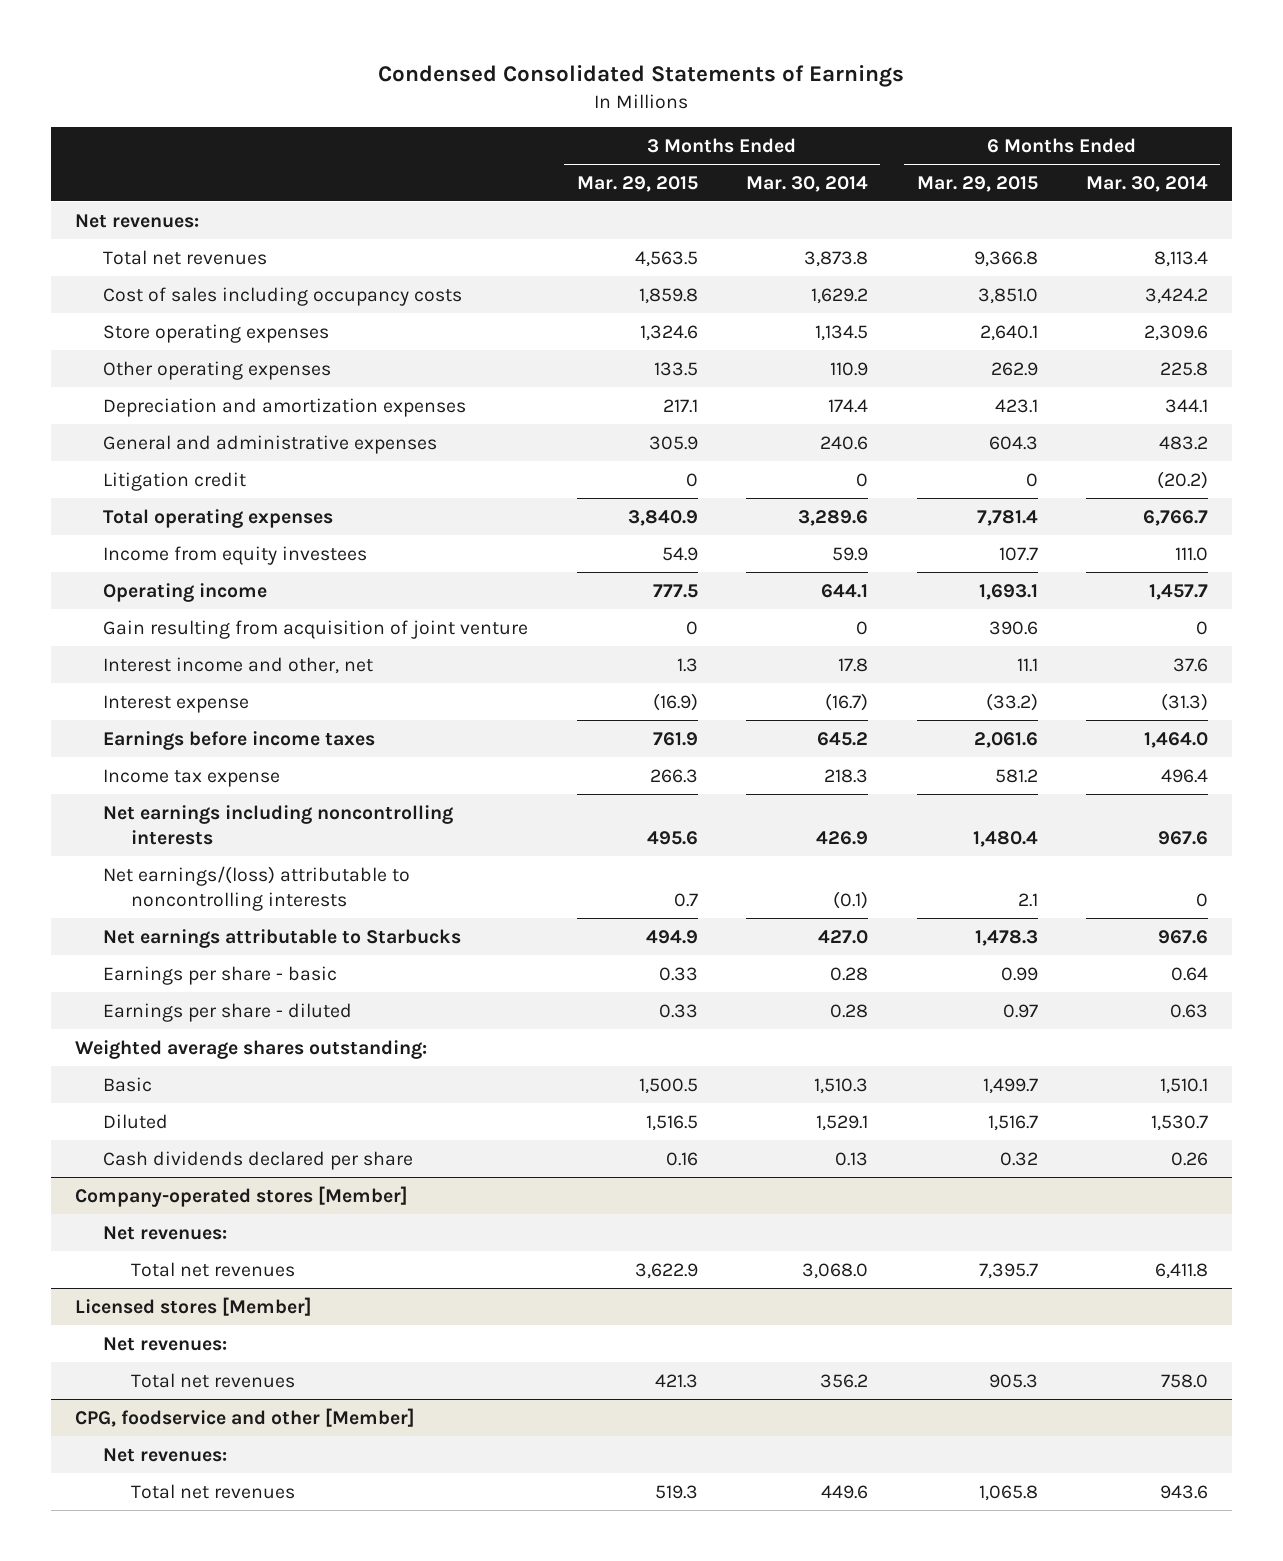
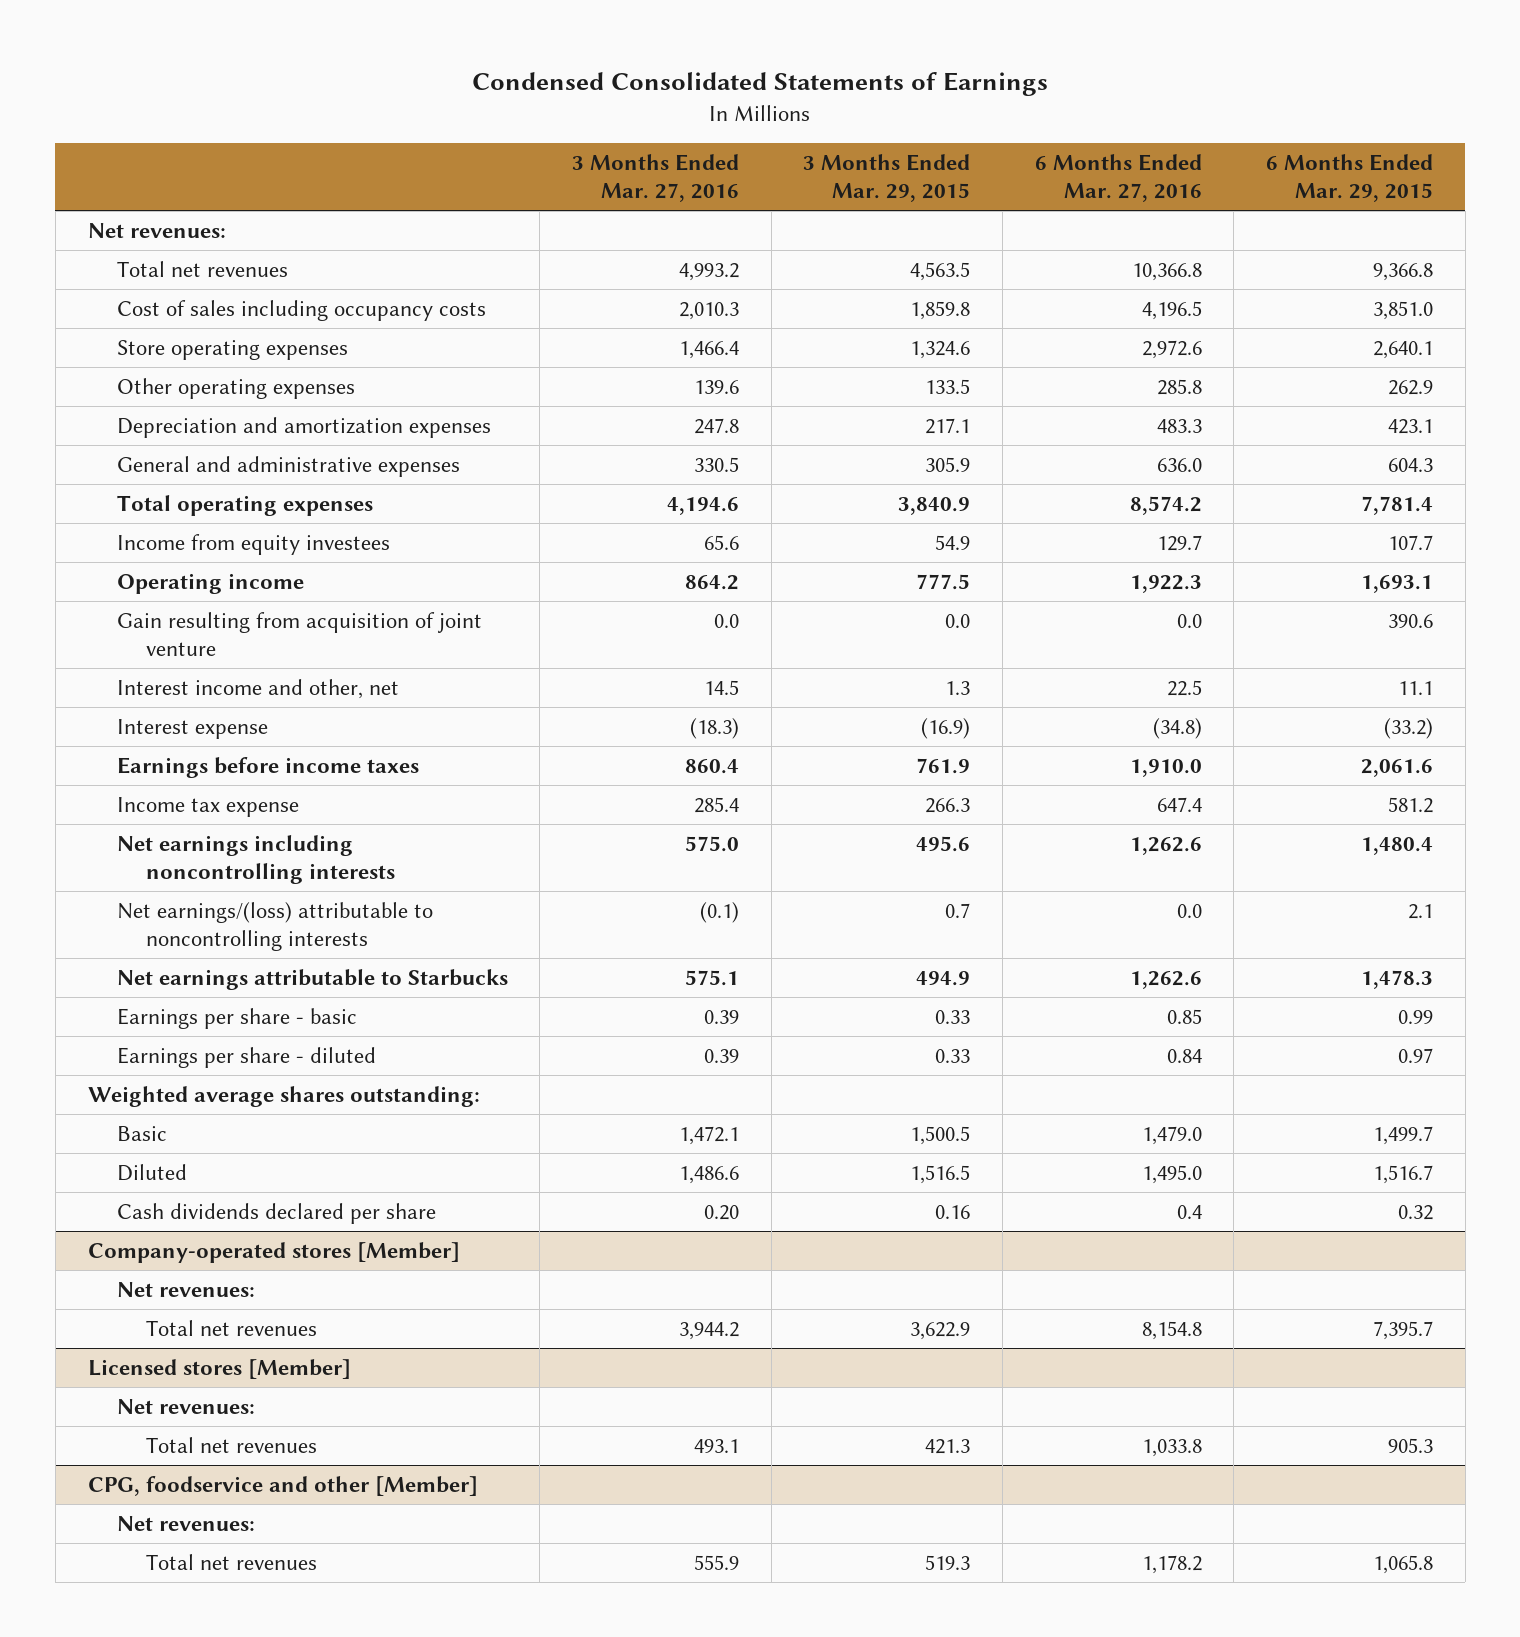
[746,175,869,192] Mar. 30, 2014 -> none
[1086,175,1209,192] Mar. 30, 2014 -> none
none -> [571,153,739,202] 3 Months Ended Mar. 27, 2016
none -> [1034,153,1202,202] 6 Months Ended Mar. 27, 2016
[103,471,247,491] Litigation credit -> none
[685,620,698,635] 0 -> [945,613,971,628] 0.0

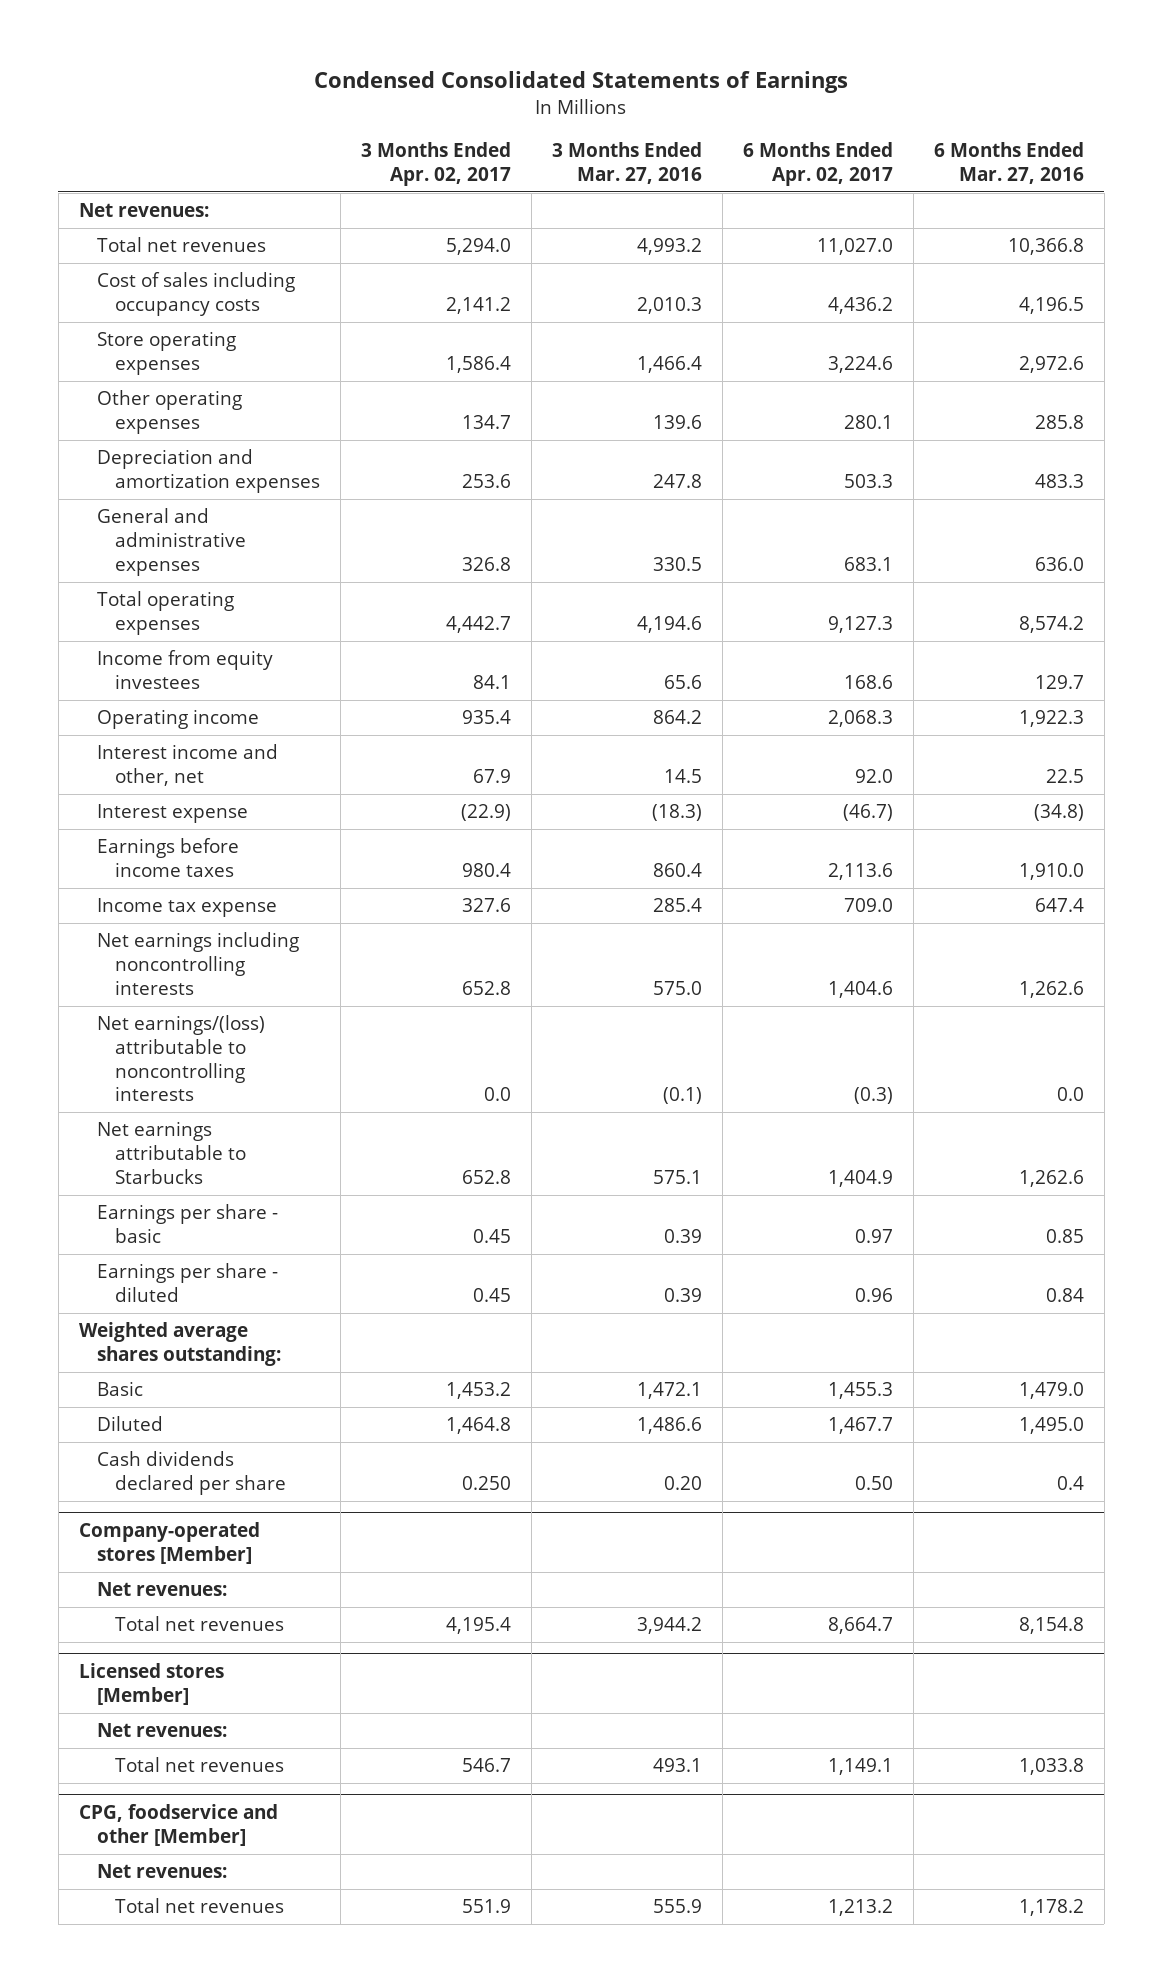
[803,153,971,202] 3 Months Ended Mar. 29, 2015 -> none
[1265,153,1433,202] 6 Months Ended Mar. 29, 2015 -> none
none -> [361,142,512,186] 3 Months Ended Apr. 02, 2017
none -> [742,142,893,186] 6 Months Ended Apr. 02, 2017
[116,611,482,656] Gain resulting from acquisition of joint venture -> none

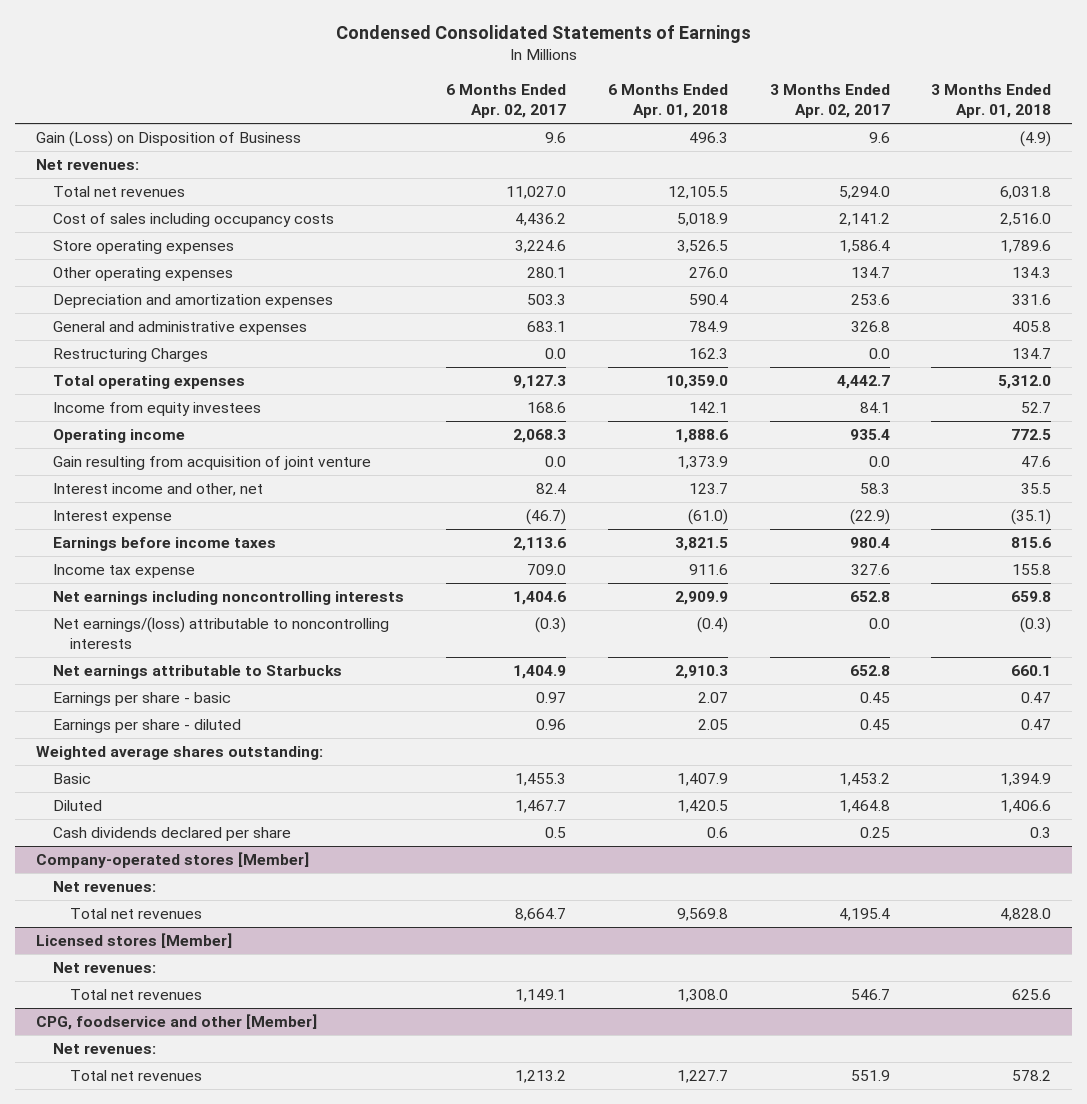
[552,142,703,184] 3 Months Ended Mar. 27, 2016 -> none
[933,142,1084,184] 6 Months Ended Mar. 27, 2016 -> none
none -> [607,83,728,118] 6 Months Ended Apr. 01, 2018
none -> [931,83,1052,118] 3 Months Ended Apr. 01, 2018
none -> [36,131,302,148] Gain (Loss) on Disposition of Business
none -> [53,348,209,363] Restructuring Charges
none -> [53,456,372,471] Gain resulting from acquisition of joint venture
[473,769,512,784] 67.9 -> [859,483,890,495] 58.3
[854,769,893,784] 92.0 -> [535,483,566,495] 82.4
[462,1476,512,1491] 0.250 -> [859,827,890,839] 0.25
[854,1476,893,1491] 0.50 -> [544,827,566,839] 0.5

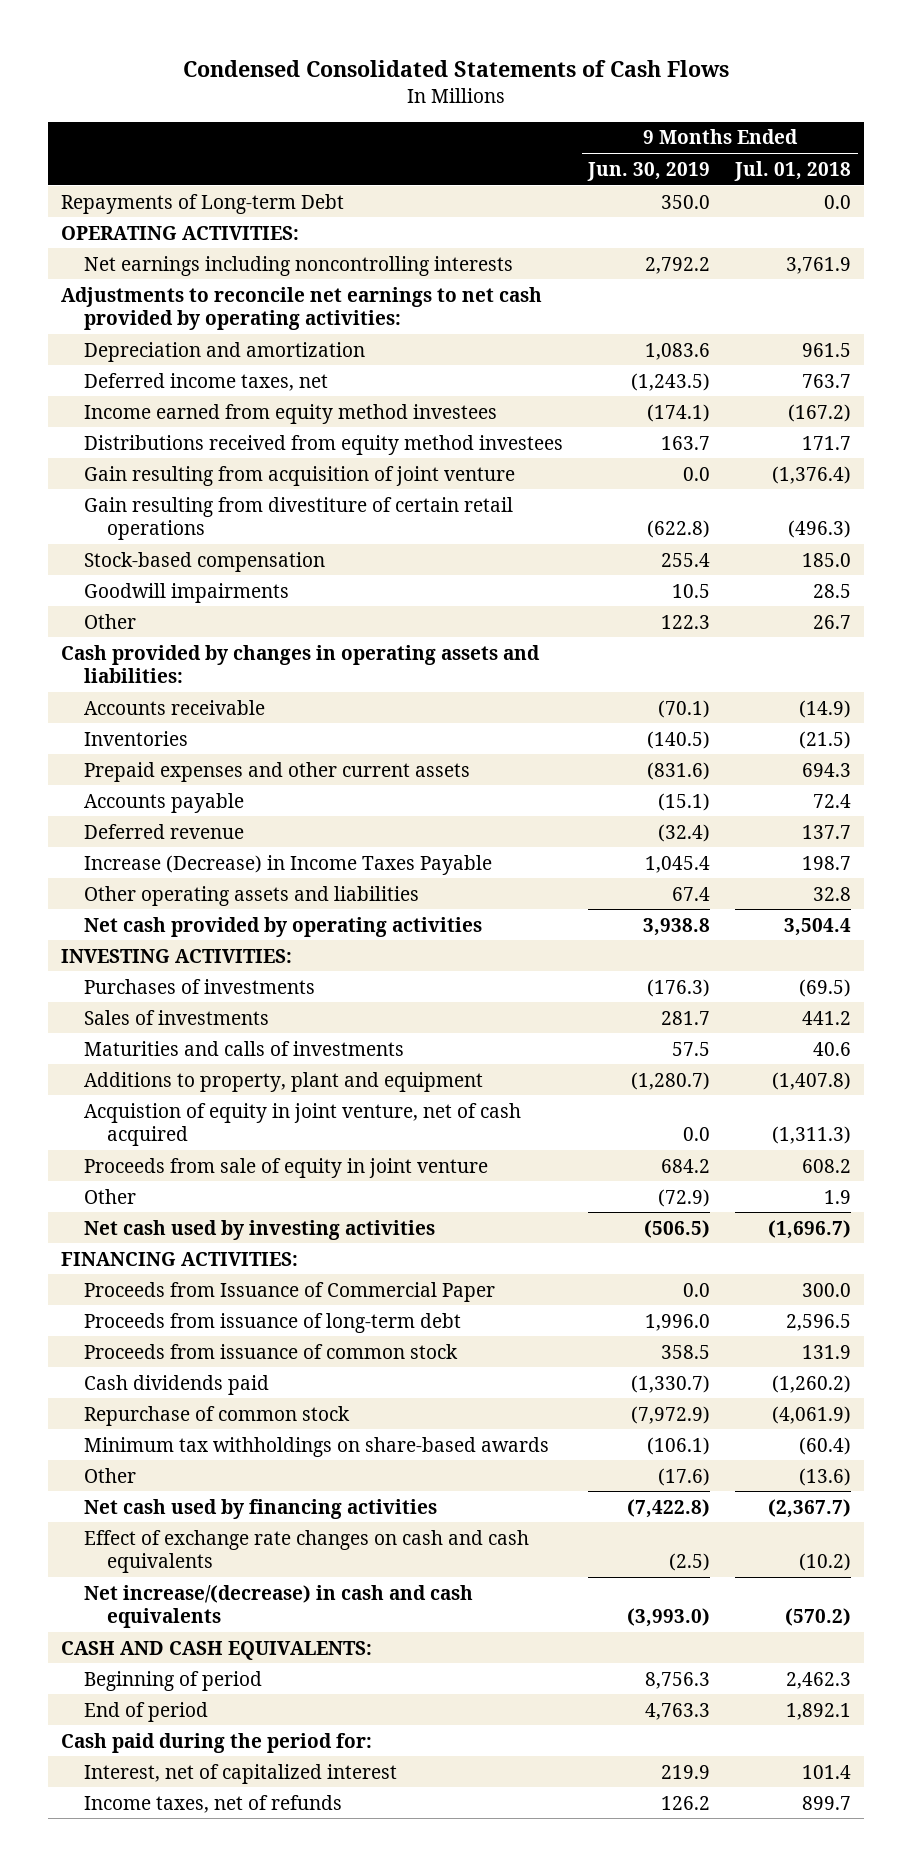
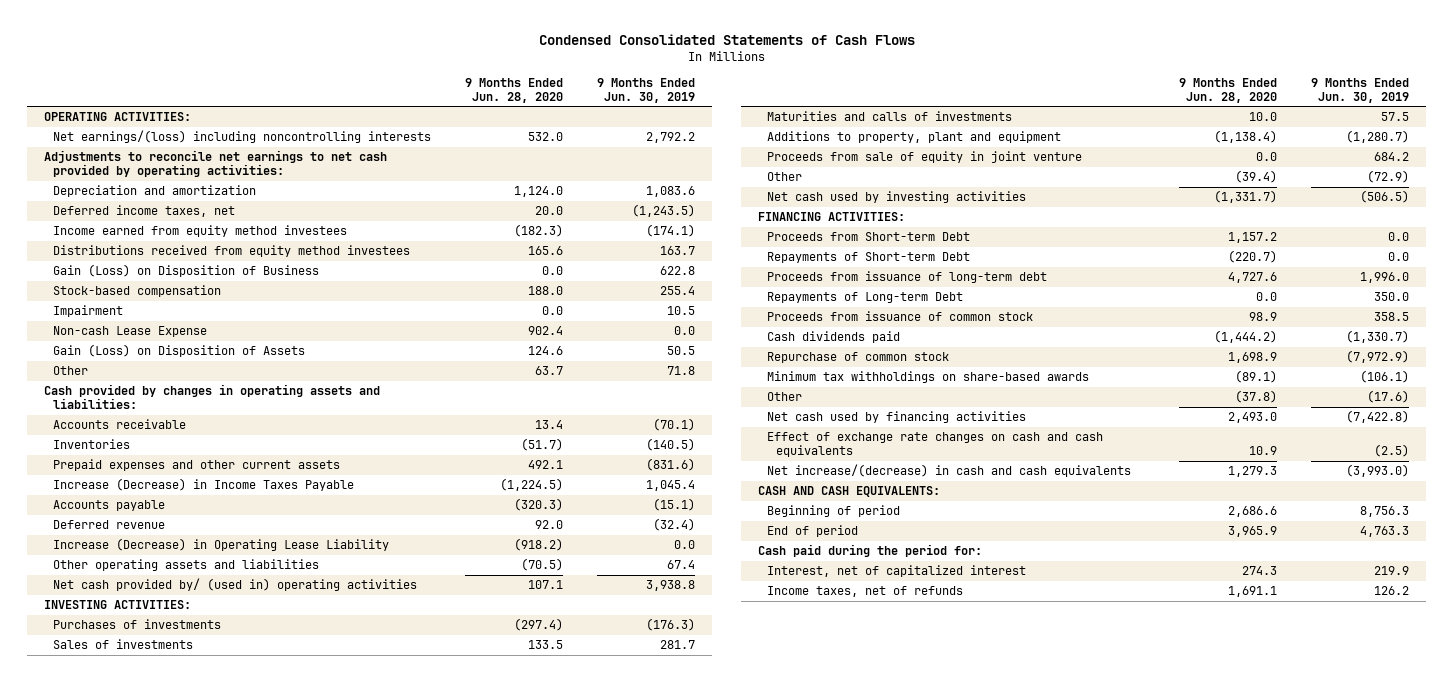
[734,160,852,181] Jul. 01, 2018 -> none
none -> [464,77,563,103] 9 Months Ended Jun. 28, 2020
[83,255,513,276] Net earnings including noncontrolling interests -> [52,130,431,144] Net earnings/(loss) including noncontrolling interests
[83,465,515,486] Gain resulting from acquisition of joint venture -> none
[83,496,513,540] Gain resulting from divestiture of certain retail operations -> none
none -> [52,264,319,278] Gain (Loss) on Disposition of Business
[83,582,289,603] Goodwill impairments -> [52,305,123,318] Impairment
none -> [52,326,207,338] Non-cash Lease Expense
none -> [52,344,305,358] Gain (Loss) on Disposition of Assets
[660,614,710,629] 122.3 -> [666,366,695,376] 71.8
[83,854,492,875] Increase (Decrease) in Income Taxes Payable -> [52,478,354,492] Increase (Decrease) in Income Taxes Payable
none -> [52,538,389,552] Increase (Decrease) in Operating Lease Liability
[83,916,482,937] Net cash provided by operating activities -> [52,578,417,592] Net cash provided by/ (used in) operating activities
[83,1102,521,1146] Acquistion of equity in joint venture, net of cash acquired -> none
[83,1281,495,1302] Proceeds from Issuance of Commercial Paper -> none
none -> [766,232,970,242] Proceeds from Short-term Debt
none -> [766,252,970,264] Repayments of Short-term Debt
[60,193,344,214] Repayments of Long-term Debt -> [766,292,963,304] Repayments of Long-term Debt

